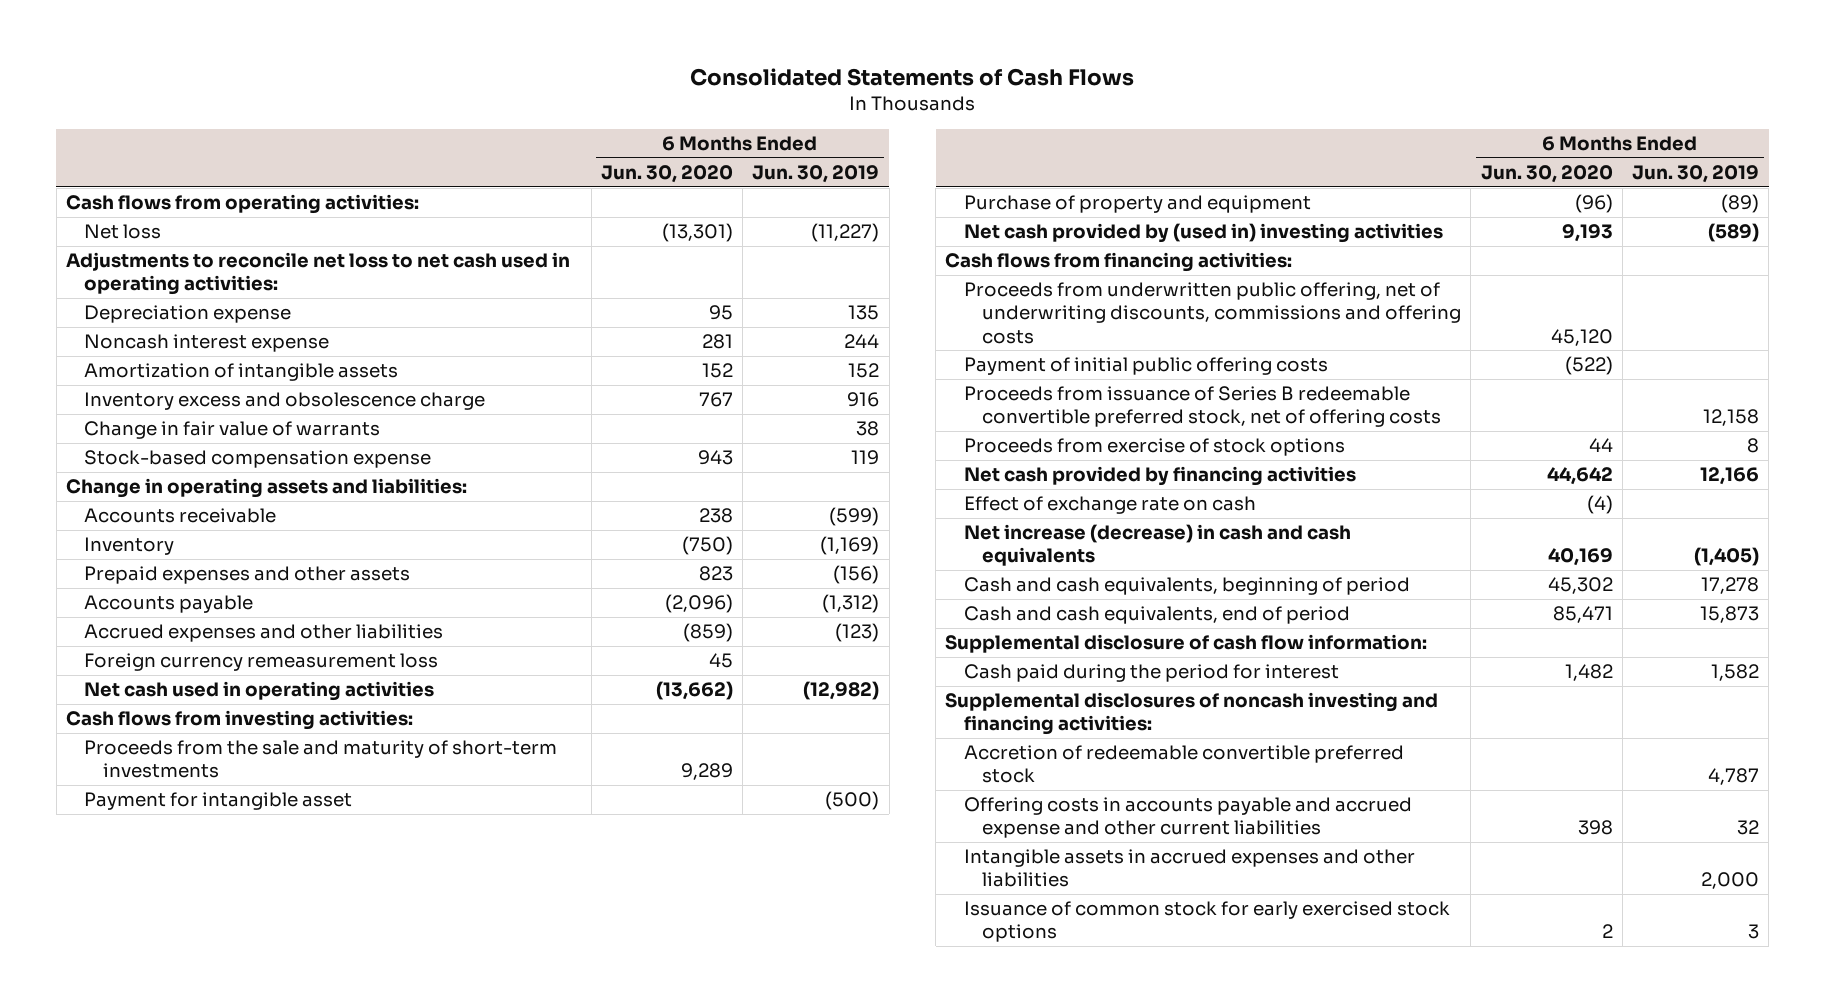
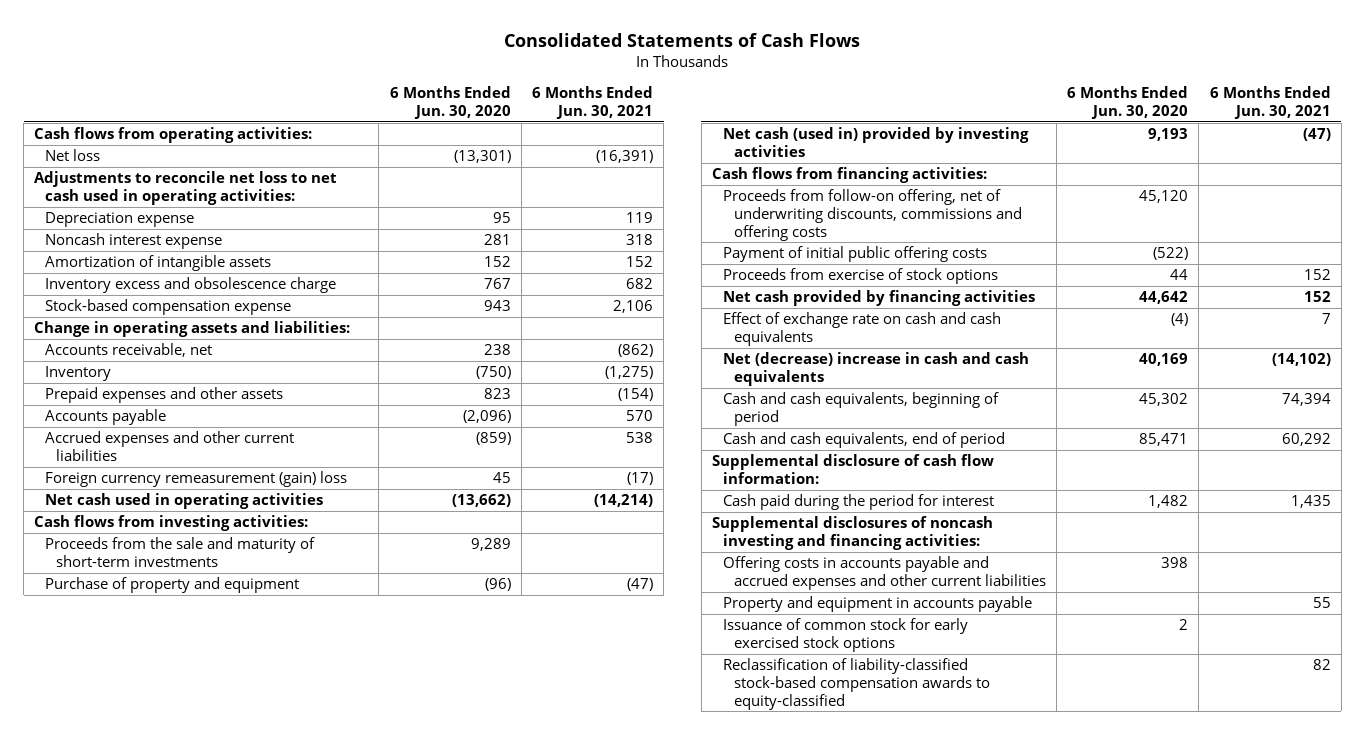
[752,164,880,183] Jun. 30, 2019 -> none
none -> [531,86,653,120] 6 Months Ended Jun. 30, 2021
[84,421,381,440] Change in fair value of warrants -> none
[84,508,277,524] Accounts receivable -> [45,343,213,358] Accounts receivable, net
[84,624,444,643] Accrued expenses and other liabilities -> [45,431,295,462] Accrued expenses and other current liabilities
[84,653,439,672] Foreign currency remeasurement loss -> [45,471,348,488] Foreign currency remeasurement (gain) loss
[84,792,353,811] Payment for intangible asset -> none
[963,223,1443,244] Net cash provided by (used in) investing activities -> [722,127,1029,158] Net cash (used in) provided by investing activities
[963,282,1462,344] Proceeds from underwritten public offering, net of underwriting discounts, commissions and offering costs -> [722,189,1022,241] Proceeds from follow-on offering, net of underwriting discounts, commissions and offering costs
[963,386,1442,428] Proceeds from issuance of Series B redeemable convertible preferred stock, net of offering costs -> none
[963,496,1256,515] Effect of exchange rate on cash -> [722,312,1001,347] Effect of exchange rate on cash and cash equivalents
[963,524,1351,567] Net increase (decrease) in cash and cash equivalents -> [722,352,1029,387] Net (decrease) increase in cash and cash equivalents
[963,745,1404,784] Accretion of redeemable convertible preferred stock -> none
[963,849,1415,888] Intangible assets in accrued expenses and other liabilities -> none
[963,797,1412,839] Offering costs in accounts payable and accrued expense and other current liabilities -> [722,556,1046,591] Offering costs in accounts payable and accrued expenses and other current liabilities
none -> [722,596,1032,613] Property and equipment in accounts payable
none -> [722,658,990,710] Reclassification of liability-classified stock-based compensation awards to equity-classified

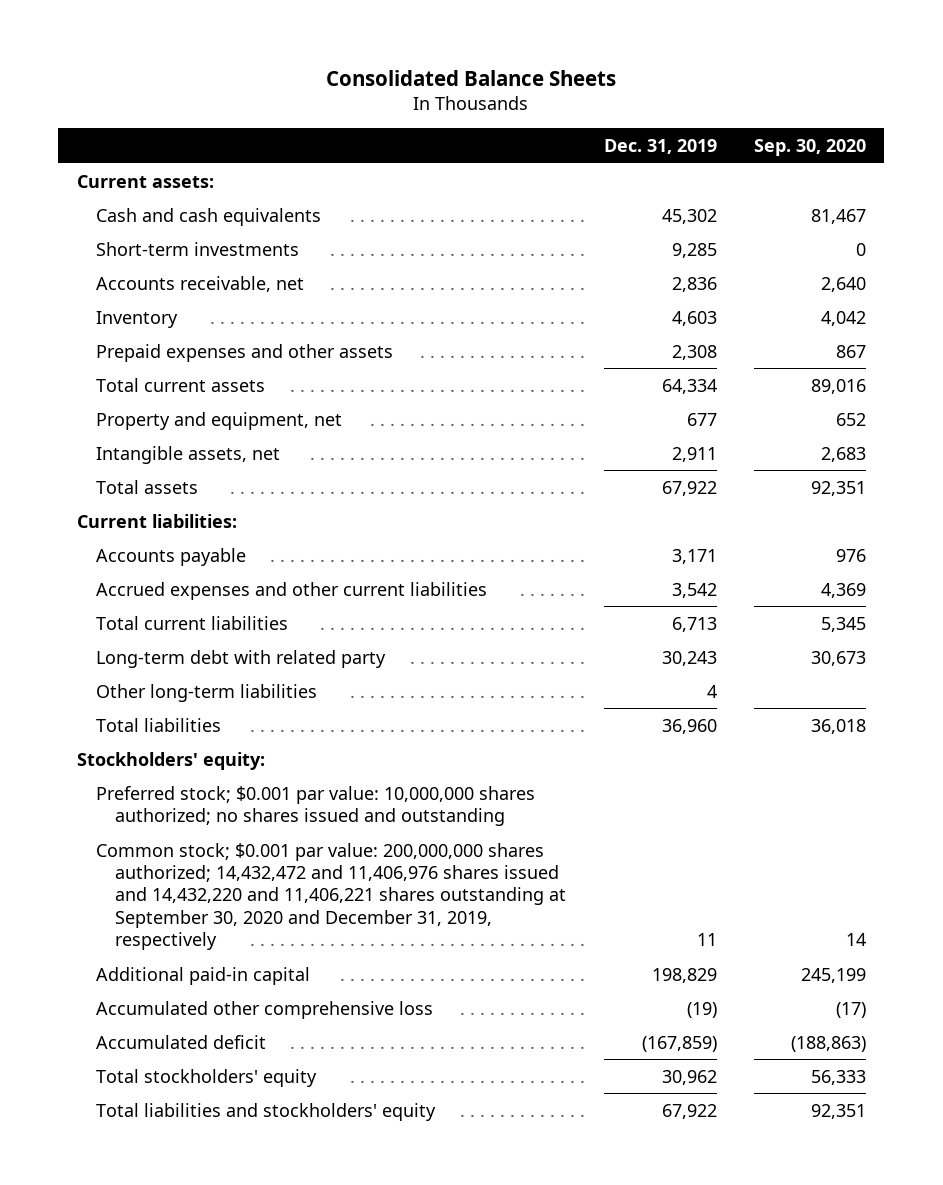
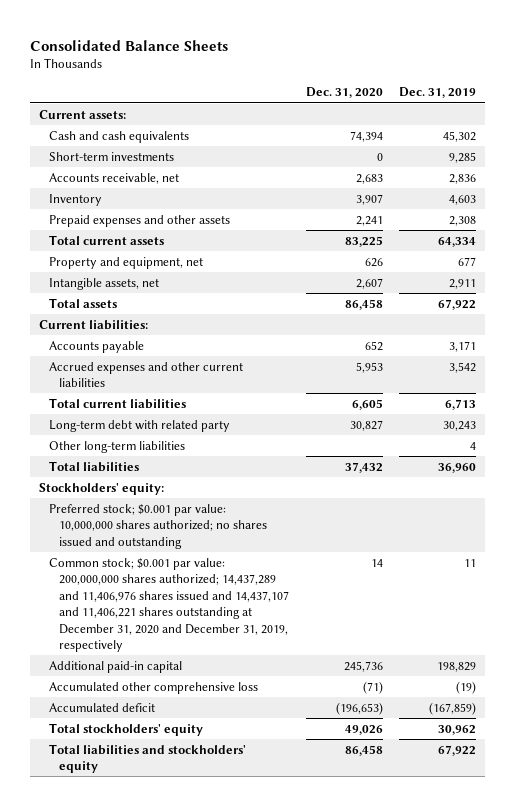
[753,138,866,156] Sep. 30, 2020 -> none
none -> [305,87,383,99] Dec. 31, 2020
[96,842,567,951] Common stock; $0.001 par value: 200,000,000 shares authorized; 14,432,472 and 11,406,976 shares issued and 14,432,220 and 11,406,221 shares outstanding at September 30, 2020 and December 31, 2019, respectively -> [48,557,290,653] Common stock; $0.001 par value: 200,000,000 shares authorized; 14,437,289 and 11,406,976 shares issued and 14,437,107 and 11,406,221 shares outstanding at December 31, 2020 and December 31, 2019, respectively

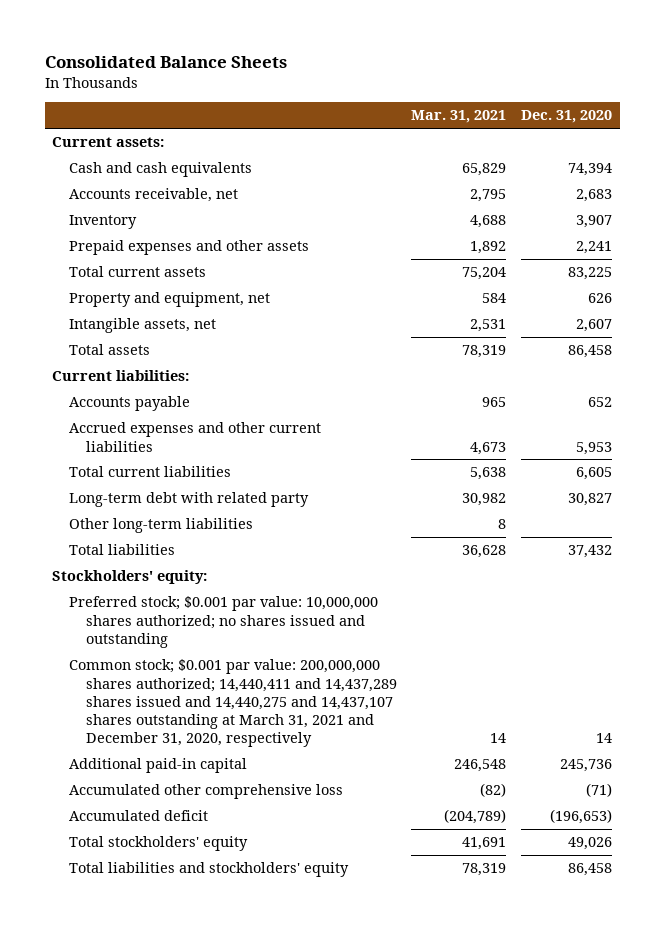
[399,87,477,99] Dec. 31, 2019 -> none
none -> [411,110,507,124] Mar. 31, 2021
[48,151,174,161] Short-term investments -> none
[48,557,290,653] Common stock; $0.001 par value: 200,000,000 shares authorized; 14,437,289 and 11,406,976 shares issued and 14,437,107 and 11,406,221 shares outstanding at December 31, 2020 and December 31, 2019, respectively -> [68,659,397,748] Common stock; $0.001 par value: 200,000,000 shares authorized; 14,440,411 and 14,437,289 shares issued and 14,440,275 and 14,437,107 shares outstanding at March 31, 2021 and December 31, 2020, respectively

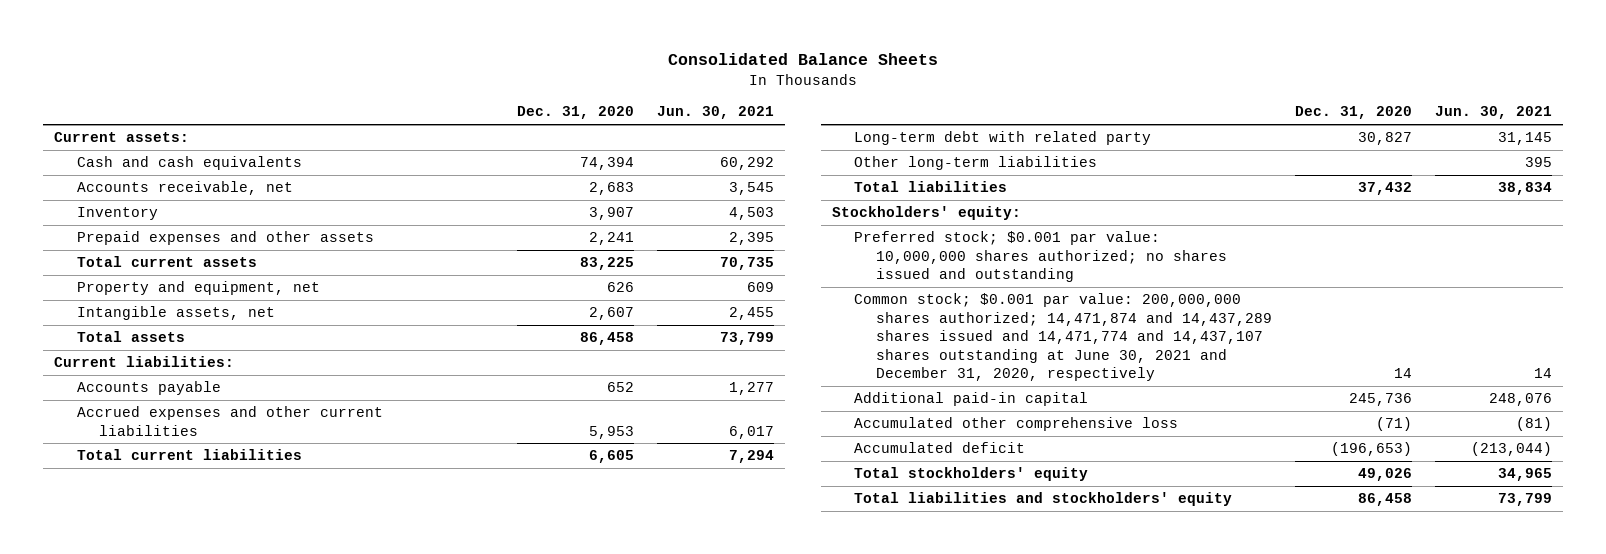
[411,110,507,124] Mar. 31, 2021 -> none
none -> [656,106,774,120] Jun. 30, 2021
[68,659,397,748] Common stock; $0.001 par value: 200,000,000 shares authorized; 14,440,411 and 14,437,289 shares issued and 14,440,275 and 14,437,107 shares outstanding at March 31, 2021 and December 31, 2020, respectively -> [854,293,1273,382] Common stock; $0.001 par value: 200,000,000 shares authorized; 14,471,874 and 14,437,289 shares issued and 14,471,774 and 14,437,107 shares outstanding at June 30, 2021 and December 31, 2020, respectively

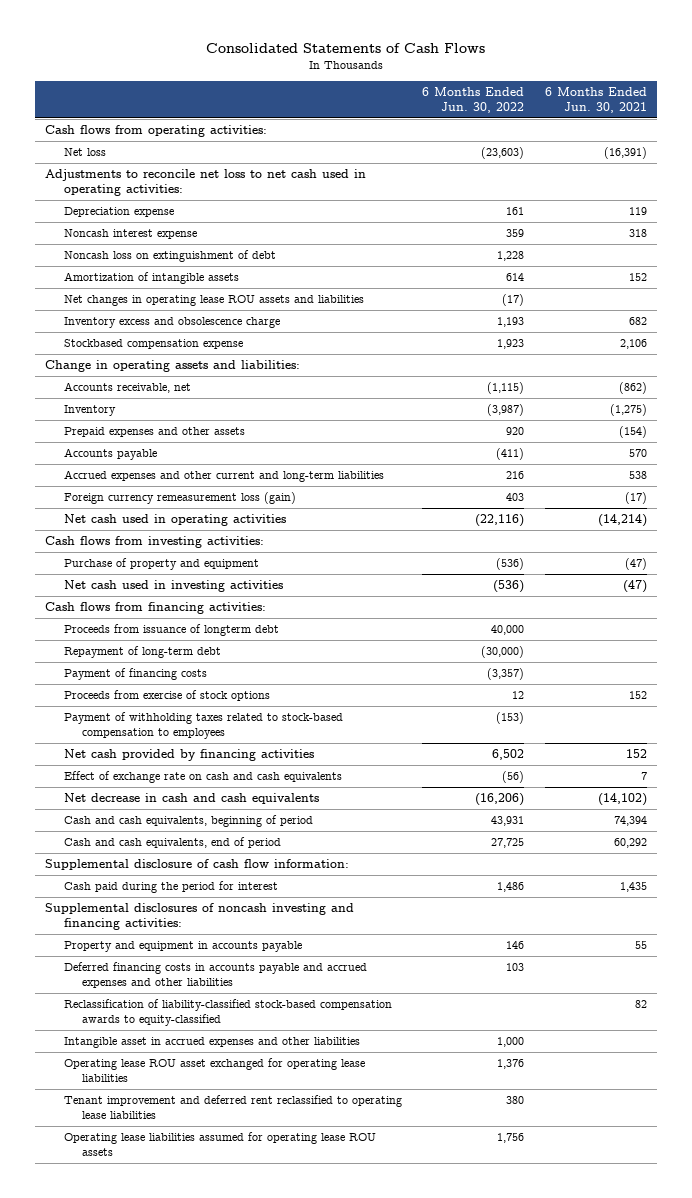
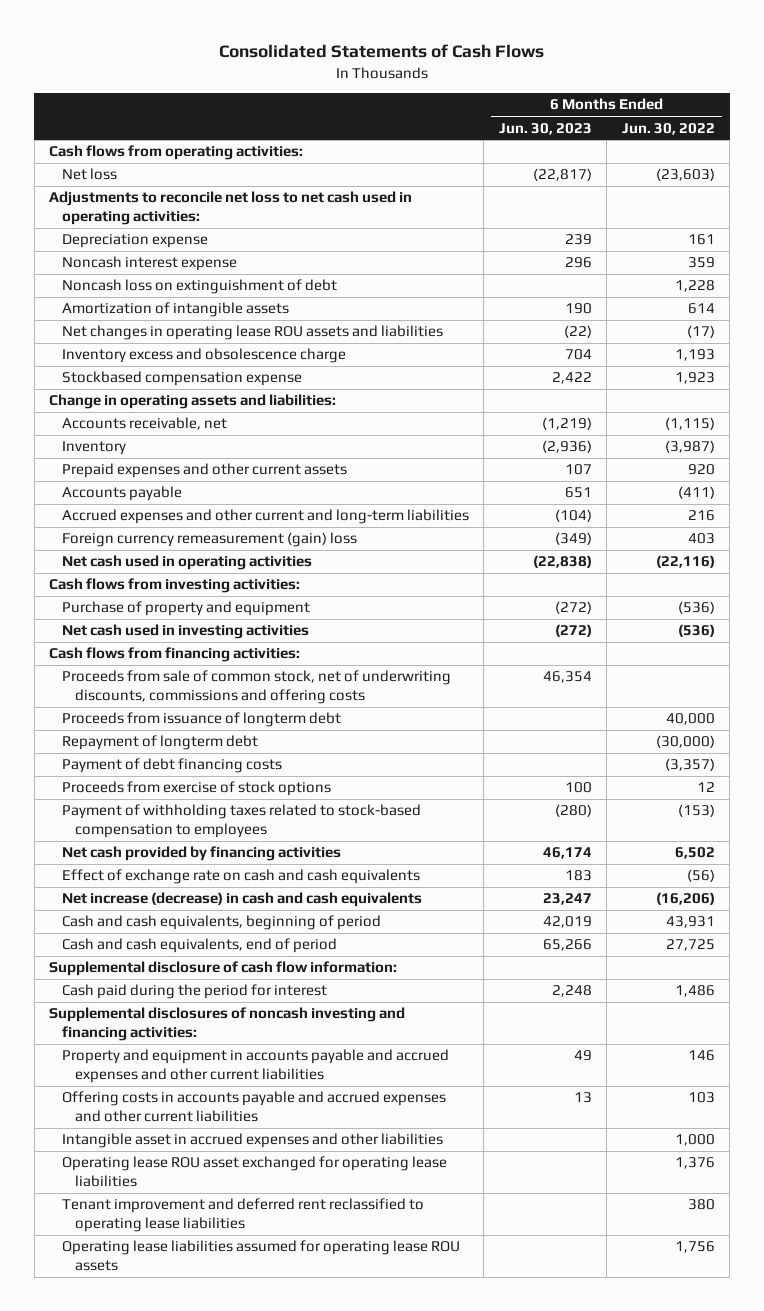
[544,86,647,113] 6 Months Ended Jun. 30, 2021 -> none
none -> [498,122,592,135] Jun. 30, 2023
[63,426,245,437] Prepaid expenses and other assets -> [61,463,347,479] Prepaid expenses and other current assets
[63,491,296,504] Foreign currency remeasurement loss (gain) -> [61,532,357,548] Foreign currency remeasurement (gain) loss
none -> [61,670,451,704] Proceeds from sale of common stock, net of underwriting discounts, commissions and offering costs
[63,645,221,658] Repayment of long-term debt -> [61,735,258,751] Repayment of longterm debt
[63,667,207,680] Payment of financing costs -> [61,758,282,774] Payment of debt financing costs
[63,792,319,804] Net decrease in cash and cash equivalents -> [61,892,422,908] Net increase (decrease) in cash and cash equivalents
[63,998,392,1026] Reclassification of liability-classified stock-based compensation awards to equity-classified -> none
[63,940,302,952] Property and equipment in accounts payable -> [61,1049,449,1083] Property and equipment in accounts payable and accrued expenses and other current liabilities
[63,961,367,988] Deferred financing costs in accounts payable and accrued expenses and other liabilities -> [61,1091,446,1122] Offering costs in accounts payable and accrued expenses and other current liabilities

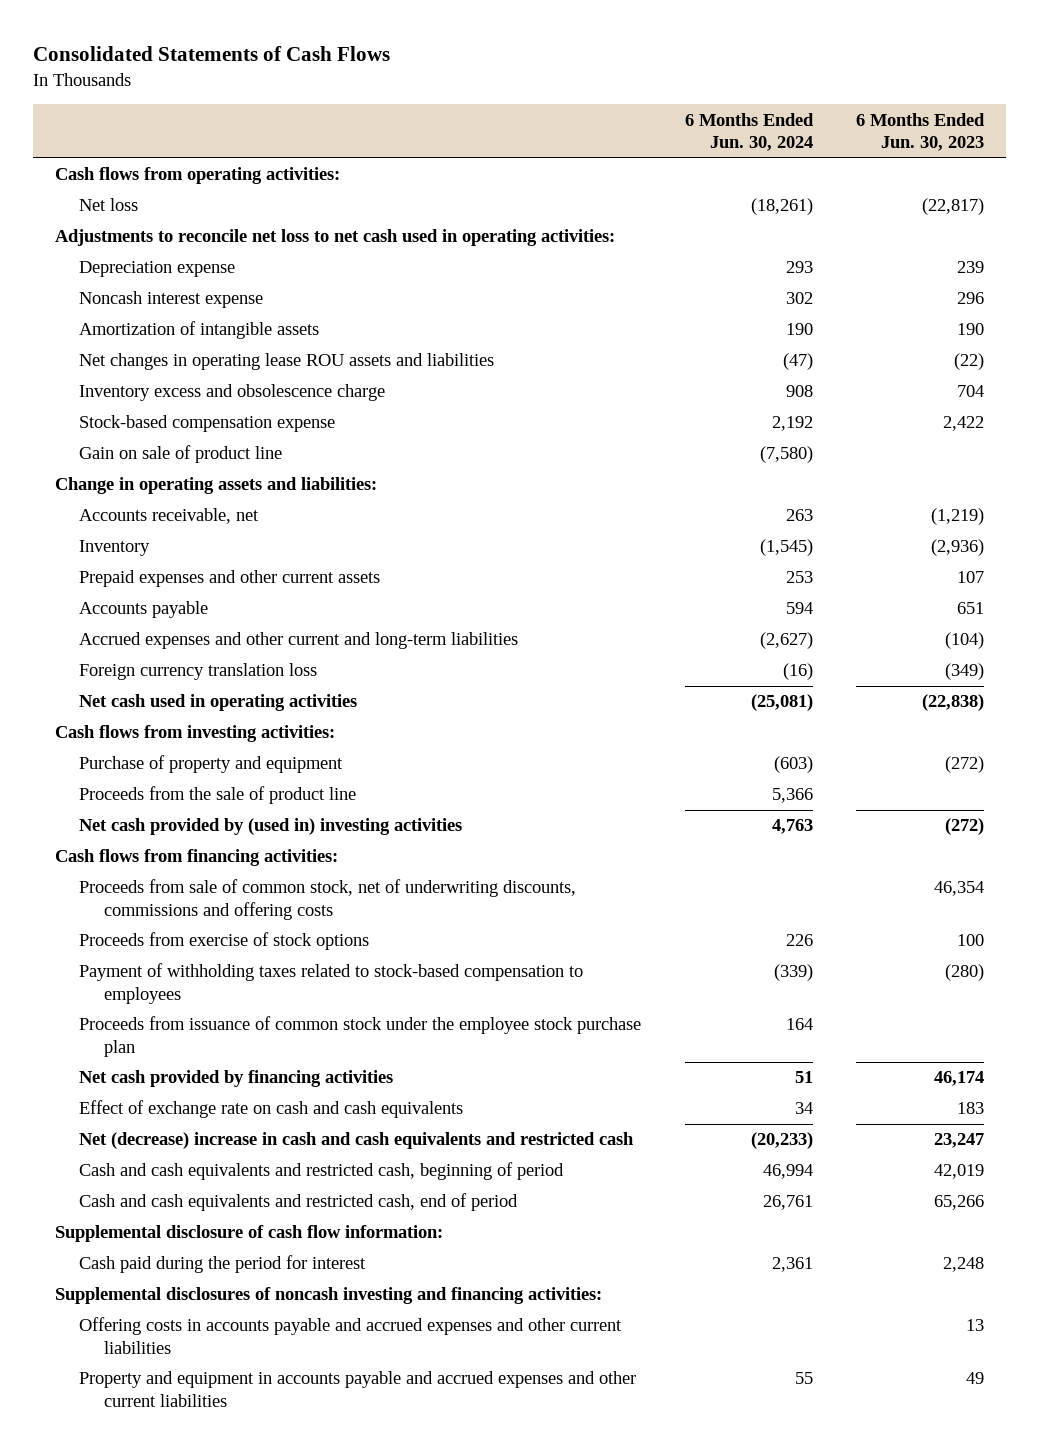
[621,122,715,135] Jun. 30, 2022 -> none
none -> [684,112,814,152] 6 Months Ended Jun. 30, 2024
[61,279,337,295] Noncash loss on extinguishment of debt -> none
[61,371,302,387] Stockbased compensation expense -> [79,415,336,433] Stock-based compensation expense
none -> [79,445,283,464] Gain on sale of product line
[61,532,357,548] Foreign currency remeasurement (gain) loss -> [79,663,318,681] Foreign currency translation loss
none -> [79,786,357,805] Proceeds from the sale of product line
[61,624,309,640] Net cash used in investing activities -> [79,818,463,836] Net cash provided by (used in) investing activities
[61,712,341,728] Proceeds from issuance of longterm debt -> none
[61,735,258,751] Repayment of longterm debt -> none
[61,758,282,774] Payment of debt financing costs -> none
none -> [79,1016,642,1057] Proceeds from issuance of common stock under the employee stock purchase plan
[61,892,422,908] Net increase (decrease) in cash and cash equivalents -> [79,1132,635,1150] Net (decrease) increase in cash and cash equivalents and restricted cash
[61,915,381,931] Cash and cash equivalents, beginning of period -> [79,1162,565,1181] Cash and cash equivalents and restricted cash, beginning of period
[61,938,337,954] Cash and cash equivalents, end of period -> [79,1193,519,1212] Cash and cash equivalents and restricted cash, end of period
[61,1133,443,1149] Intangible asset in accrued expenses and other liabilities -> none
[61,1156,447,1187] Operating lease ROU asset exchanged for operating lease liabilities -> none
[61,1198,424,1232] Tenant improvement and deferred rent reclassified to operating lease liabilities -> none
[61,1240,460,1271] Operating lease liabilities assumed for operating lease ROU assets -> none
[61,1049,449,1083] Property and equipment in accounts payable and accrued expenses and other current liabilities -> [79,1371,637,1407] Property and equipment in accounts payable and accrued expenses and other current liabilities

